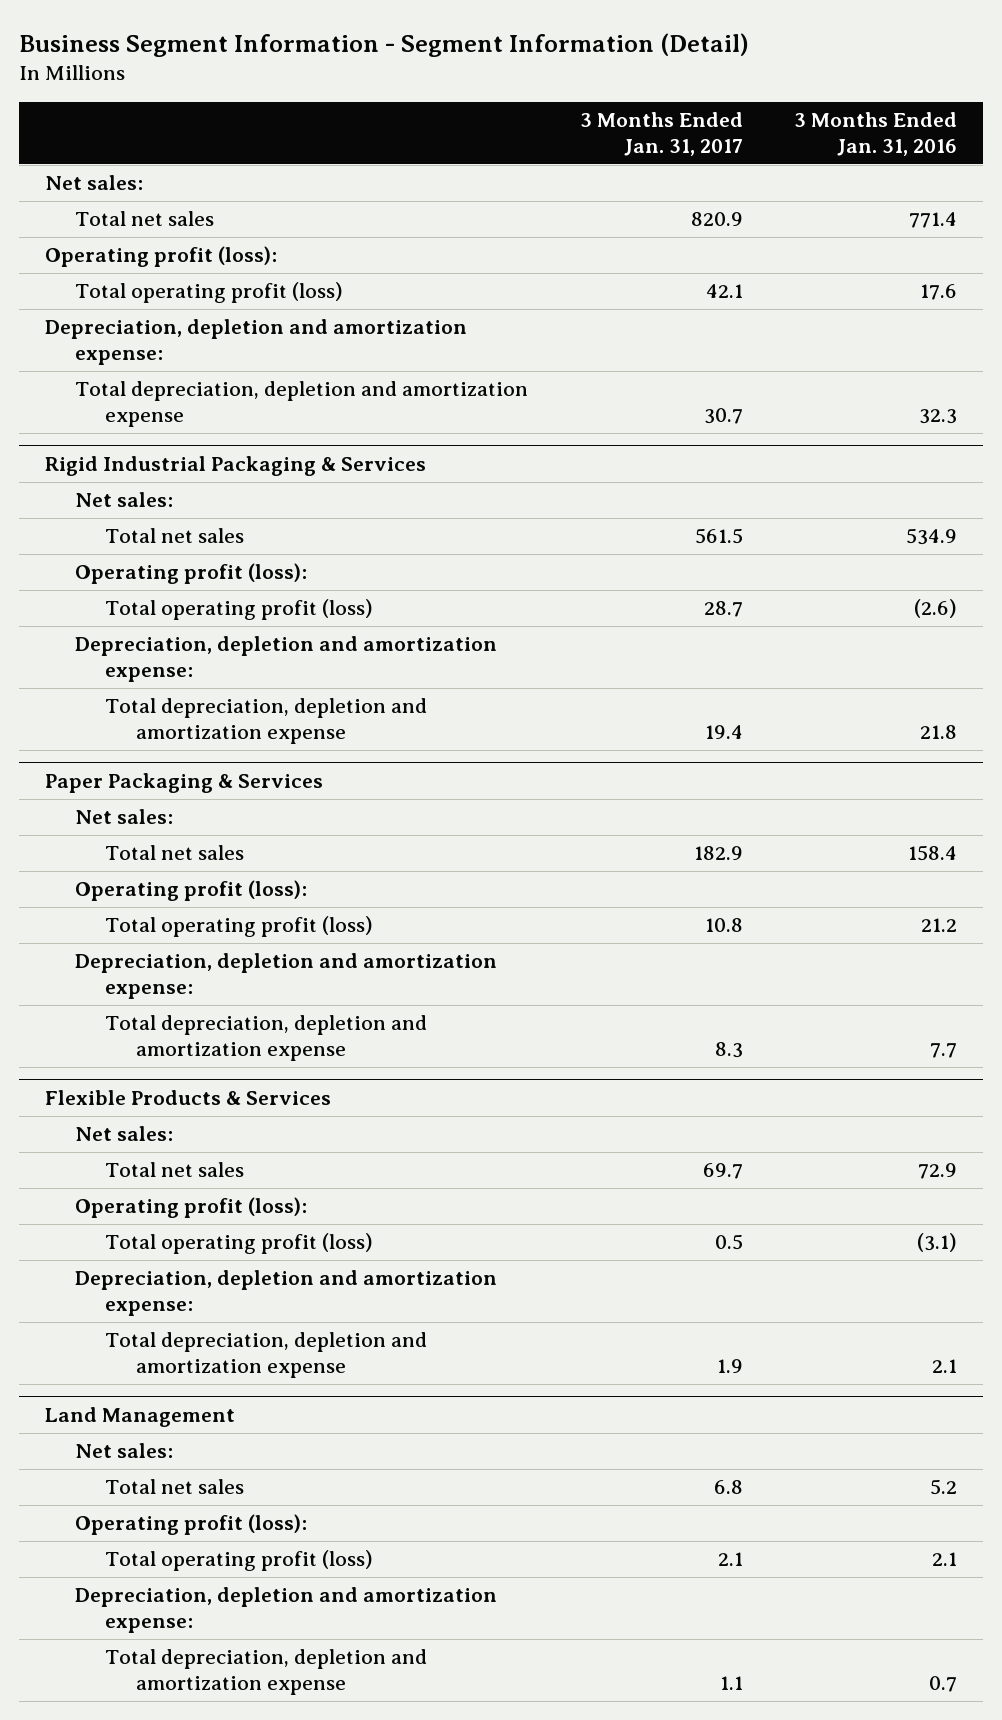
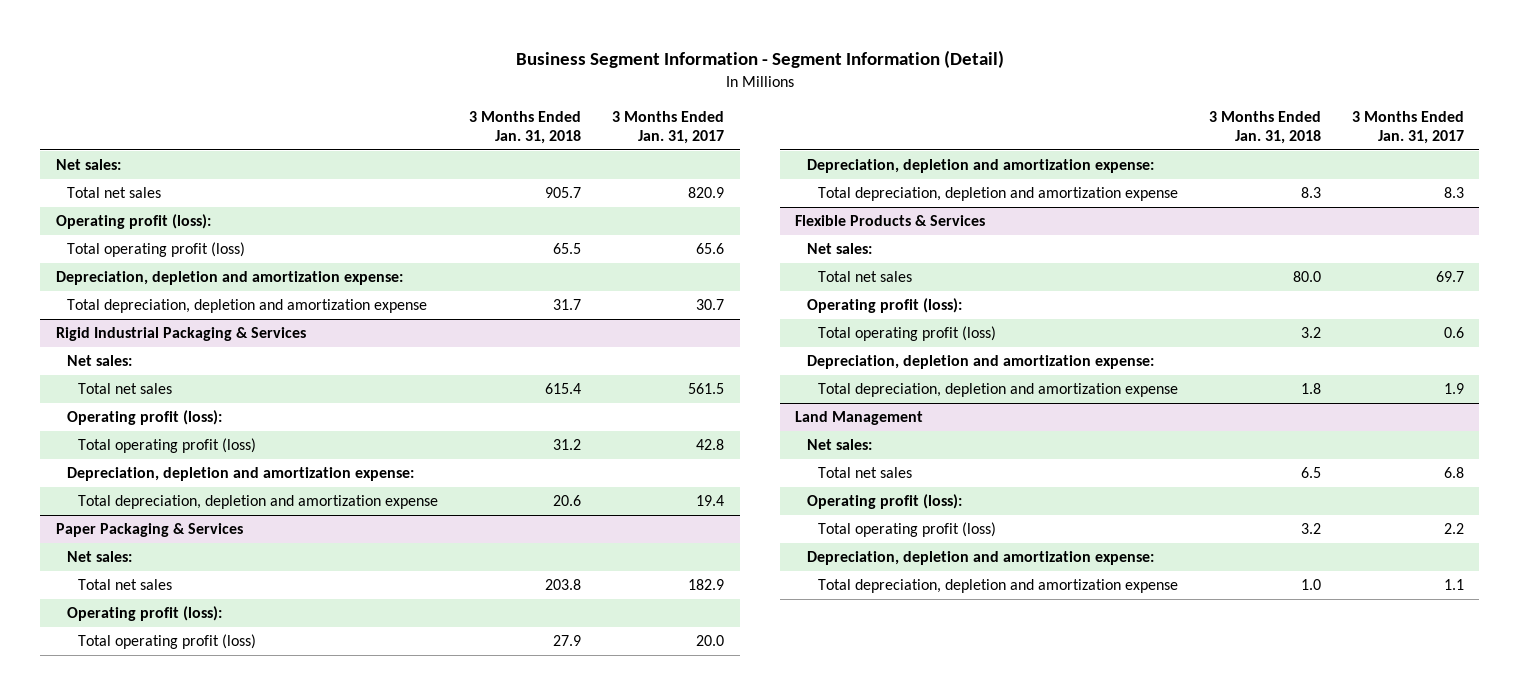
[794,111,958,156] 3 Months Ended Jan. 31, 2016 -> none
none -> [469,110,582,145] 3 Months Ended Jan. 31, 2018
[705,284,743,299] 42.1 -> [696,243,725,255] 65.6
[703,601,743,618] 28.7 -> [696,439,725,451] 42.8
[704,918,743,933] 10.8 -> [696,635,725,647] 20.0
[714,1234,743,1251] 0.5 -> [1443,327,1464,339] 0.6
[717,1552,743,1567] 2.1 -> [1443,523,1464,535] 2.2

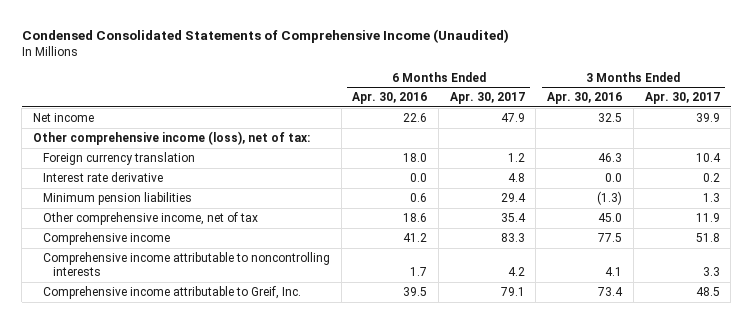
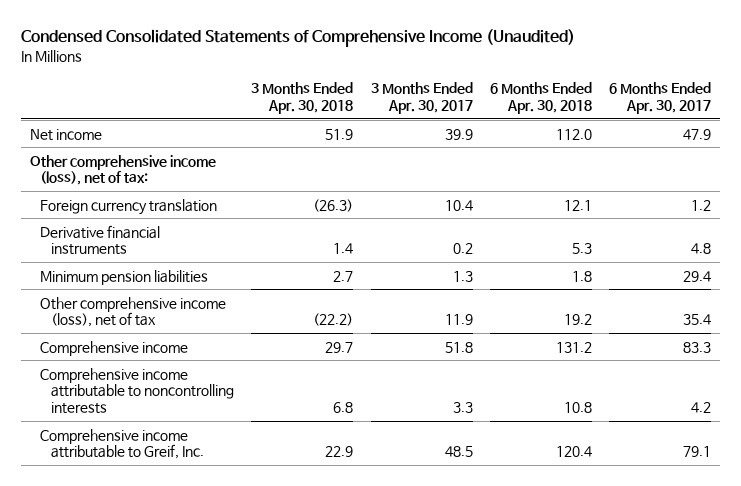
[352,92,428,105] Apr. 30, 2016 -> none
[547,92,623,105] Apr. 30, 2016 -> none
none -> [251,82,354,115] 3 Months Ended Apr. 30, 2018
none -> [489,82,592,115] 6 Months Ended Apr. 30, 2018
[42,171,163,182] Interest rate derivative -> [40,224,161,256] Derivative financial instruments
[42,211,258,225] Other comprehensive income, net of tax -> [40,296,227,328] Other comprehensive income (loss), net of tax

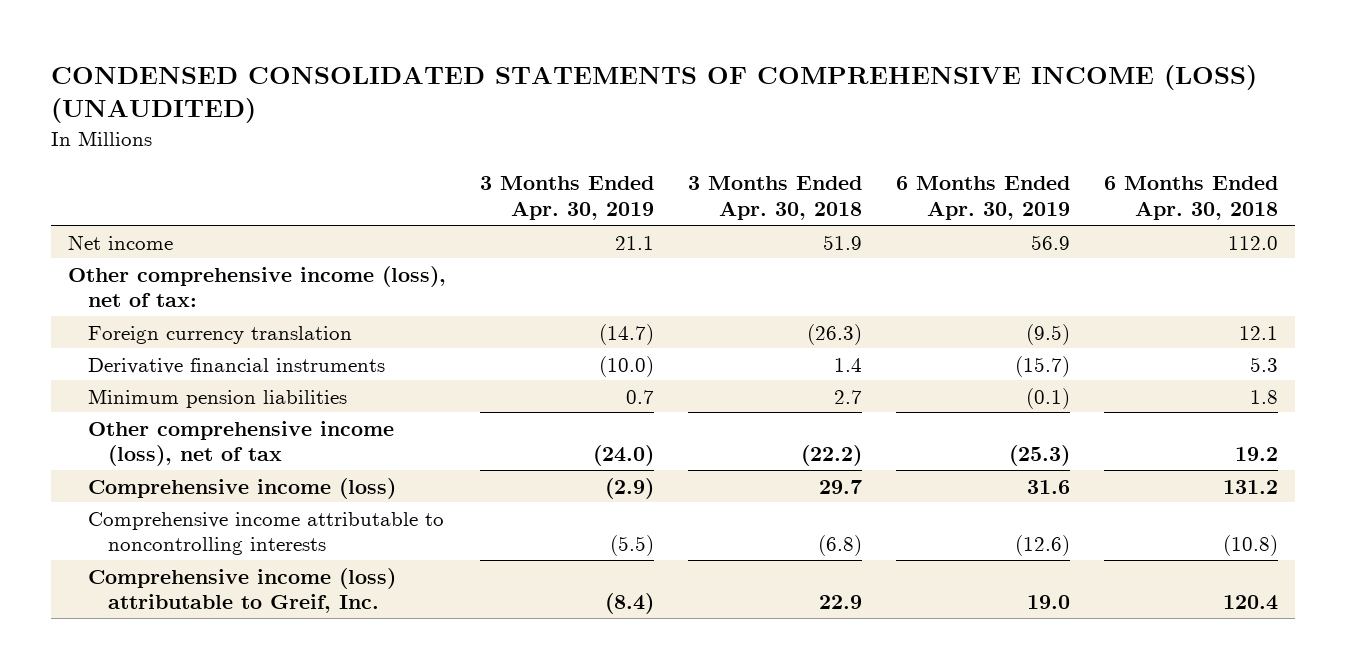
[21,29,576,48] Condensed Consolidated Statements of Comprehensive Income (Unaudited) -> [51,64,1258,123] CONDENSED CONSOLIDATED STATEMENTS OF COMPREHENSIVE INCOME (LOSS) (UNAUDITED)
[370,82,473,115] 3 Months Ended Apr. 30, 2017 -> none
[609,82,712,115] 6 Months Ended Apr. 30, 2017 -> none
none -> [479,176,654,221] 3 Months Ended Apr. 30, 2019
none -> [895,176,1070,221] 6 Months Ended Apr. 30, 2019
[40,340,189,356] Comprehensive income -> [87,477,396,499] Comprehensive income (loss)
[333,402,354,414] 6.8 -> [817,535,862,557] (6.8)
[563,402,592,414] 10.8 -> [1222,535,1278,557] (10.8)
[40,428,204,460] Comprehensive income attributable to Greif, Inc. -> [87,567,396,614] Comprehensive income (loss) attributable to Greif, Inc.

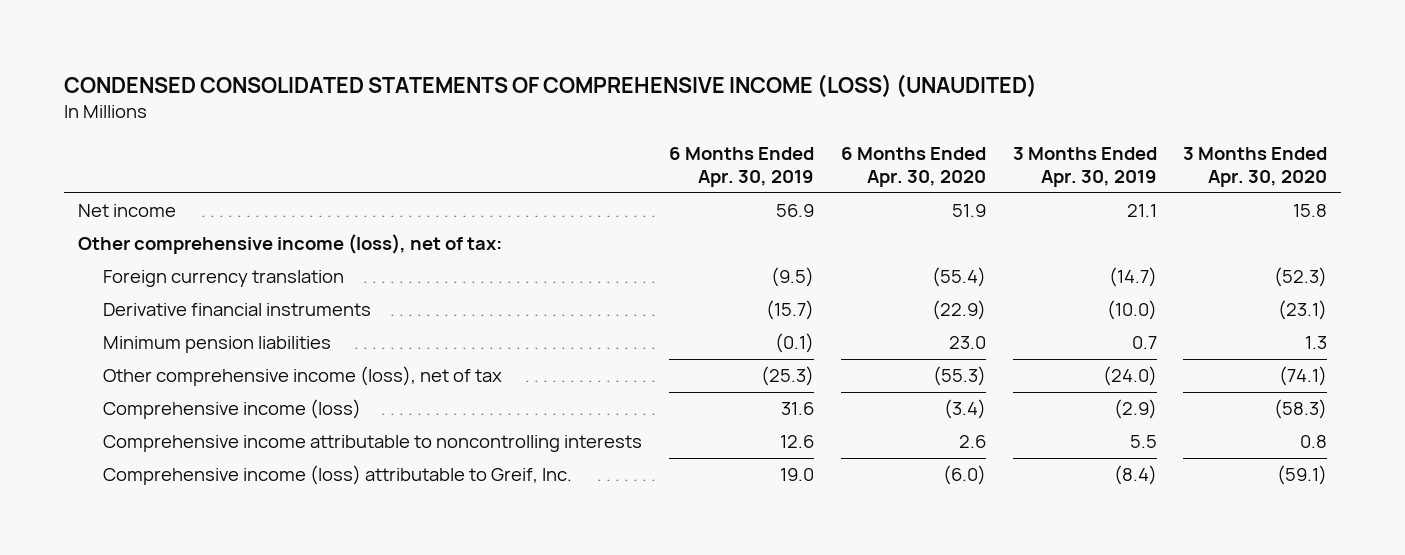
[687,176,862,221] 3 Months Ended Apr. 30, 2018 -> none
[1103,176,1278,221] 6 Months Ended Apr. 30, 2018 -> none
none -> [840,147,986,188] 6 Months Ended Apr. 30, 2020
none -> [1183,147,1328,188] 3 Months Ended Apr. 30, 2020
[609,535,654,557] (5.5) -> [1129,435,1157,449] 5.5
[1014,535,1070,557] (12.6) -> [780,435,815,449] 12.6

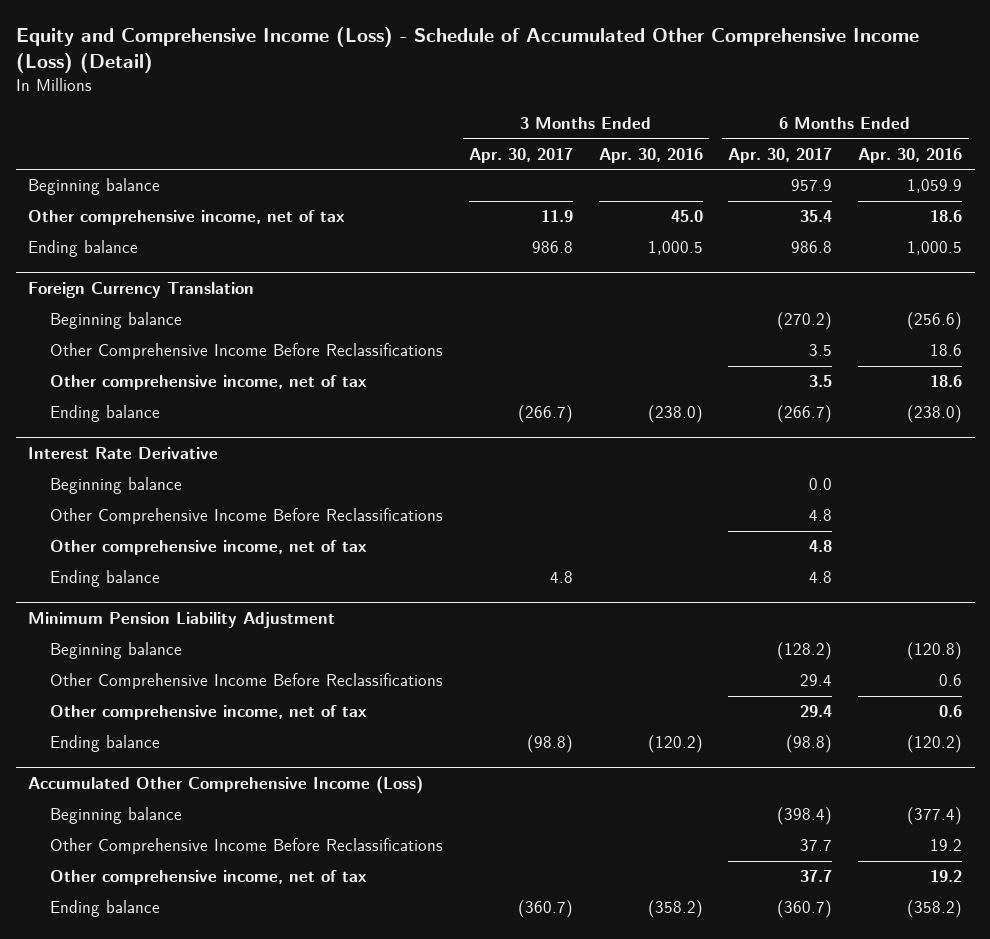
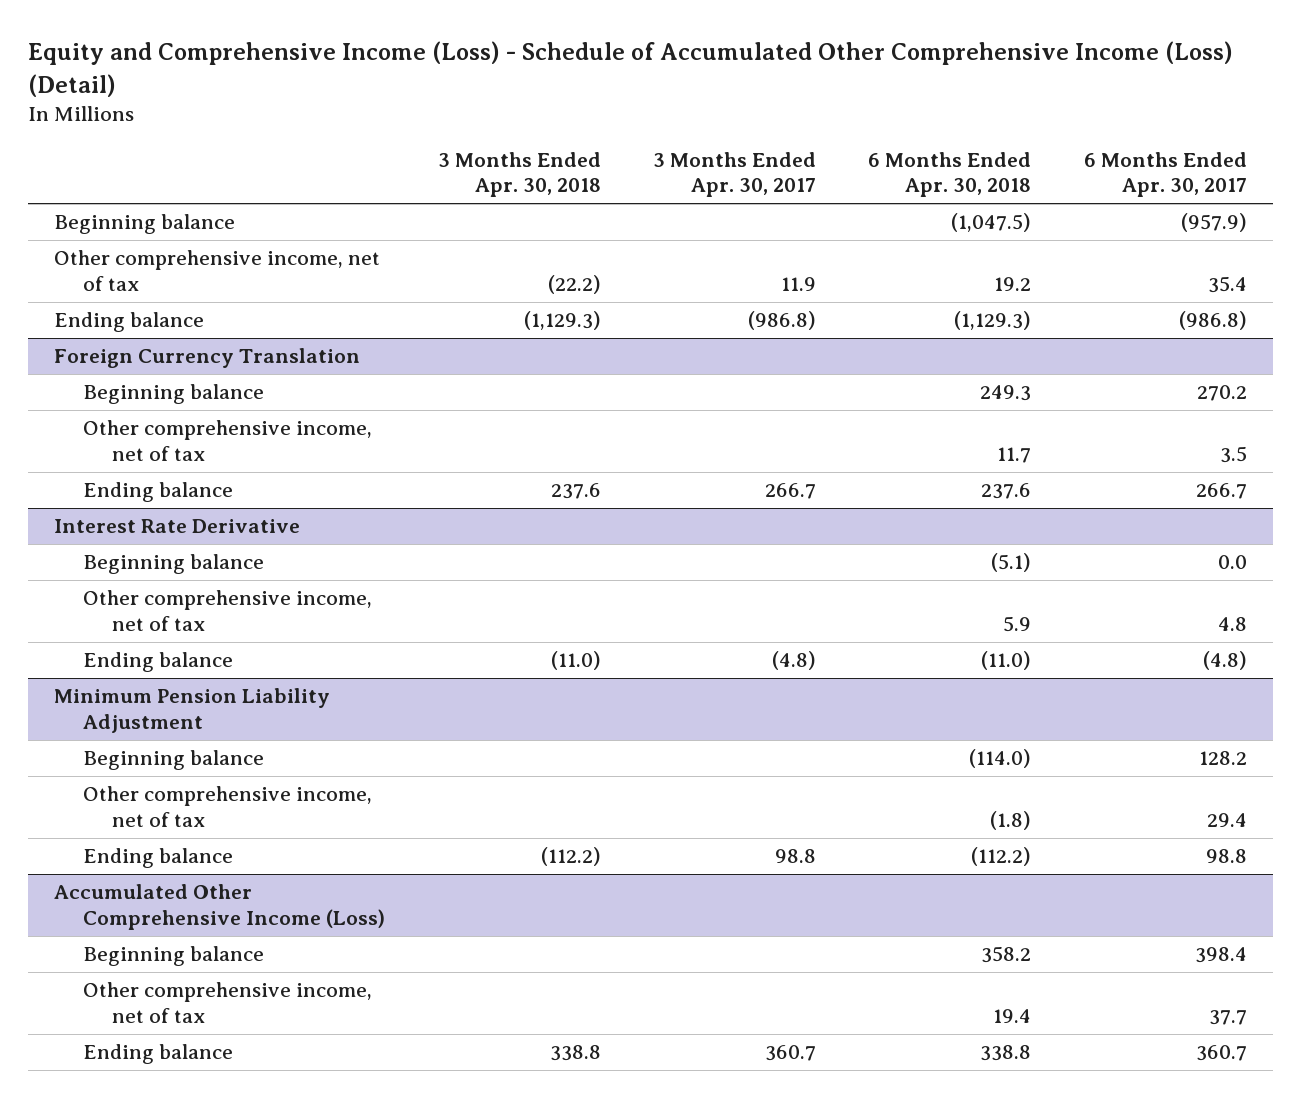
[598,148,703,164] Apr. 30, 2016 -> none
[858,148,963,164] Apr. 30, 2016 -> none
none -> [437,151,601,198] 3 Months Ended Apr. 30, 2018
none -> [868,151,1032,198] 6 Months Ended Apr. 30, 2018
[791,179,833,192] 957.9 -> [1180,213,1247,233] (957.9)
[532,241,574,254] 986.8 -> [747,311,816,331] (986.8)
[791,241,833,254] 986.8 -> [1178,311,1247,331] (986.8)
[50,343,444,360] Other Comprehensive Income Before Reclassifications -> none
[777,312,833,331] (270.2) -> [1196,385,1247,402] 270.2
[518,405,574,424] (266.7) -> [764,483,816,500] 266.7
[777,405,833,424] (266.7) -> [1195,483,1247,500] 266.7
[50,508,444,525] Other Comprehensive Income Before Reclassifications -> none
[550,571,574,584] 4.8 -> [771,651,816,671] (4.8)
[809,571,833,584] 4.8 -> [1202,651,1247,671] (4.8)
[50,673,444,690] Other Comprehensive Income Before Reclassifications -> none
[777,642,833,661] (128.2) -> [1198,751,1247,766] 128.2
[527,735,574,754] (98.8) -> [774,849,816,864] 98.8
[786,735,833,754] (98.8) -> [1205,849,1247,864] 98.8
[50,838,444,855] Other Comprehensive Income Before Reclassifications -> none
[777,807,833,826] (398.4) -> [1194,947,1247,964] 398.4
[518,900,574,919] (360.7) -> [764,1045,816,1062] 360.7
[777,900,833,919] (360.7) -> [1195,1045,1247,1062] 360.7

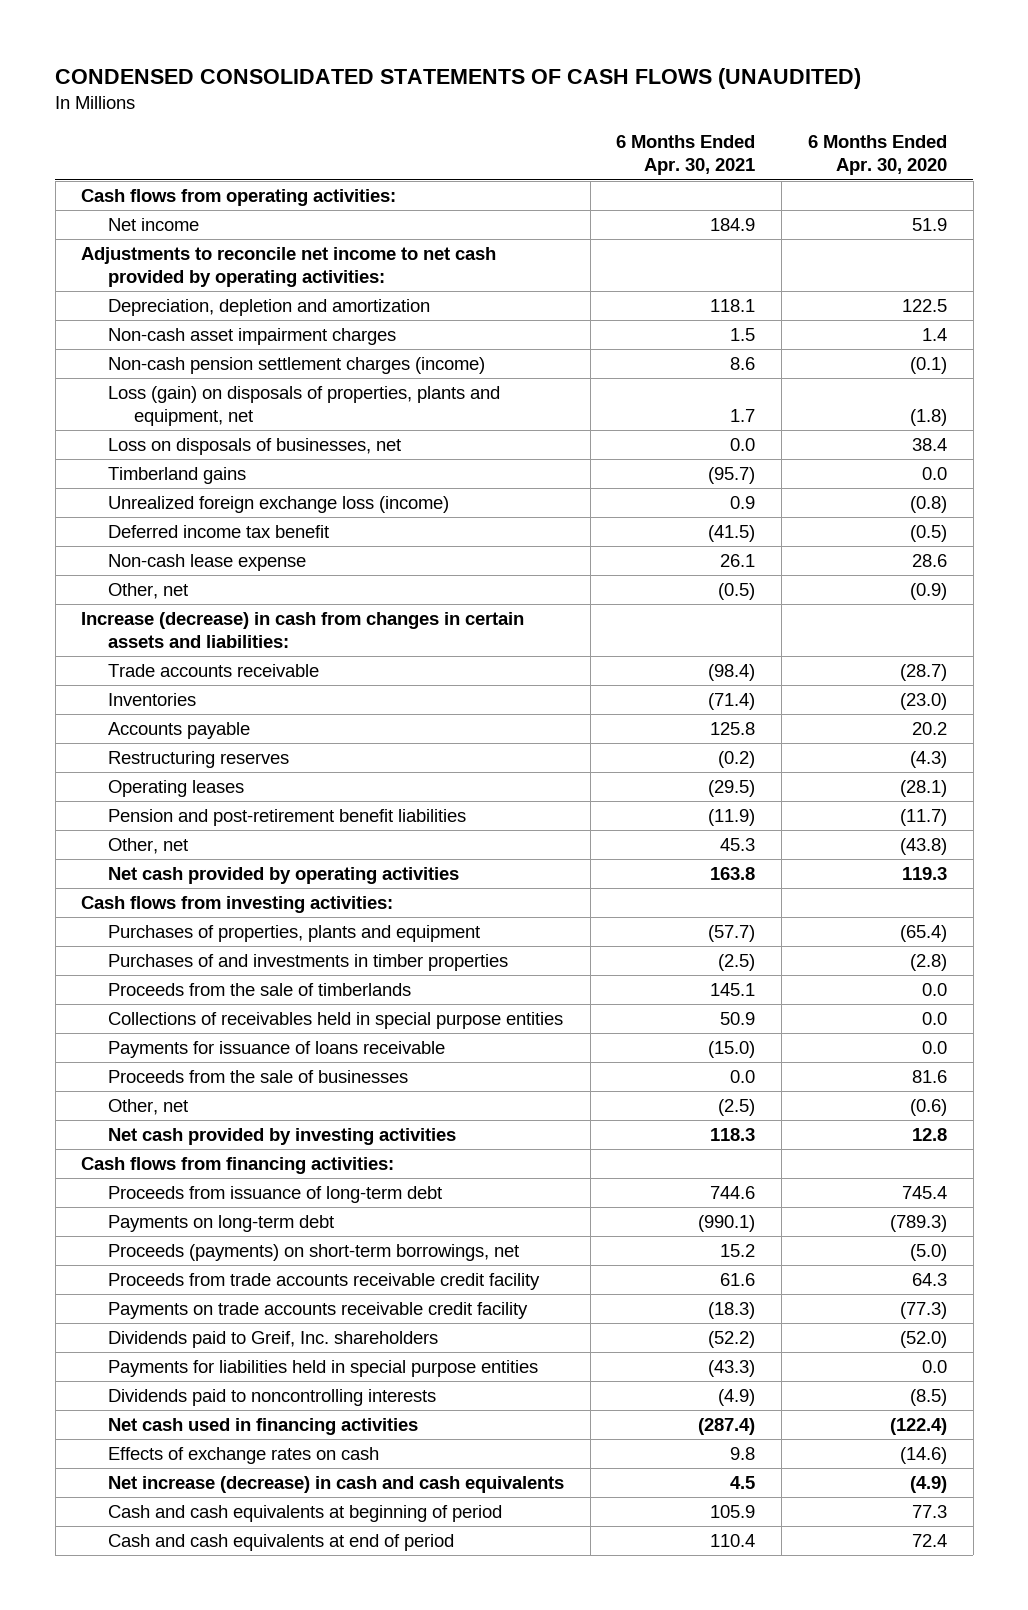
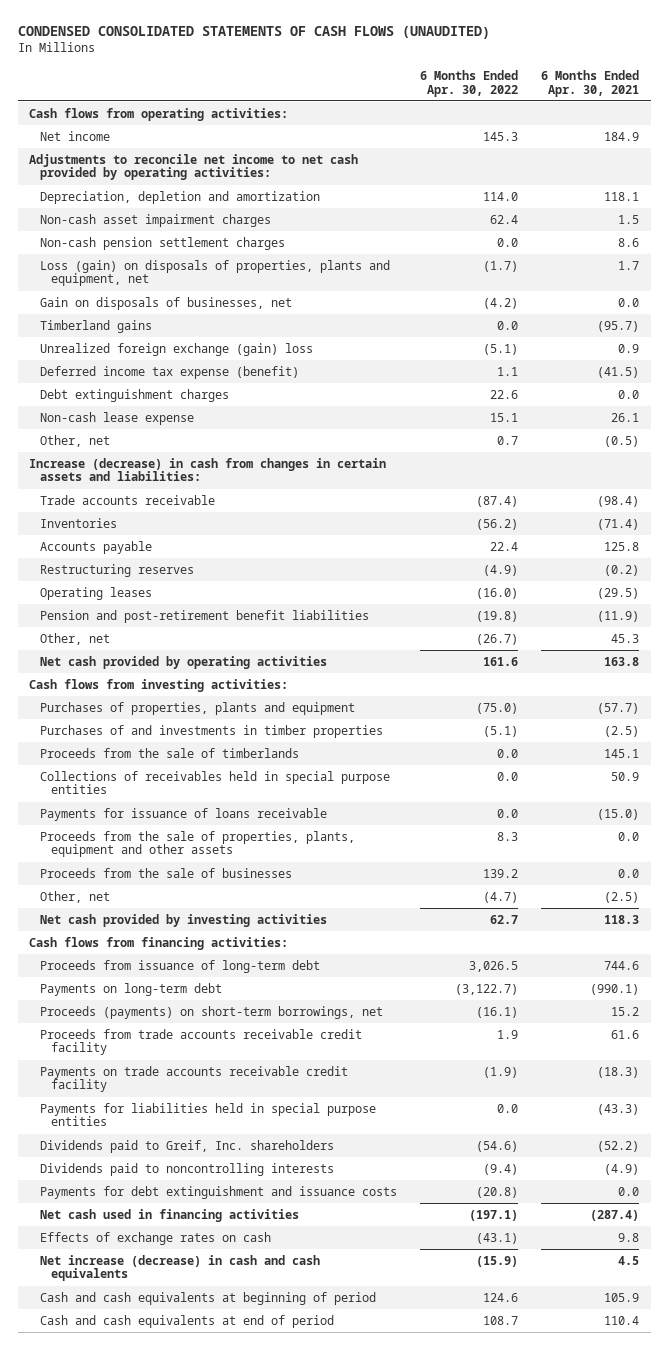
[808,135,948,176] 6 Months Ended Apr. 30, 2020 -> none
none -> [420,69,519,97] 6 Months Ended Apr. 30, 2022
[107,356,485,374] Non-cash pension settlement charges (income) -> [40,236,286,250] Non-cash pension settlement charges
[107,437,401,455] Loss on disposals of businesses, net -> [40,296,293,310] Gain on disposals of businesses, net
[107,495,449,513] Unrealized foreign exchange loss (income) -> [40,342,314,356] Unrealized foreign exchange (gain) loss
[107,524,329,538] Deferred income tax benefit -> [40,365,300,379] Deferred income tax expense (benefit)
none -> [40,388,230,402] Debt extinguishment charges
none -> [40,830,356,858] Proceeds from the sale of properties, plants, equipment and other assets
[107,1330,438,1348] Dividends paid to Greif, Inc. shareholders -> [40,1139,335,1153] Dividends paid to Greif, Inc. shareholders
none -> [40,1185,398,1199] Payments for debt extinguishment and issuance costs

